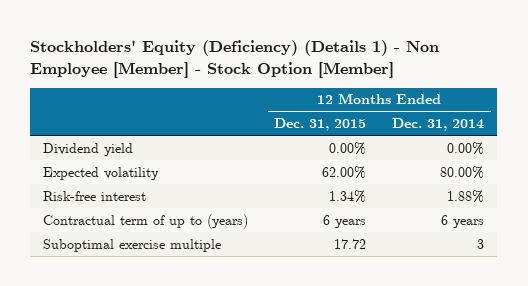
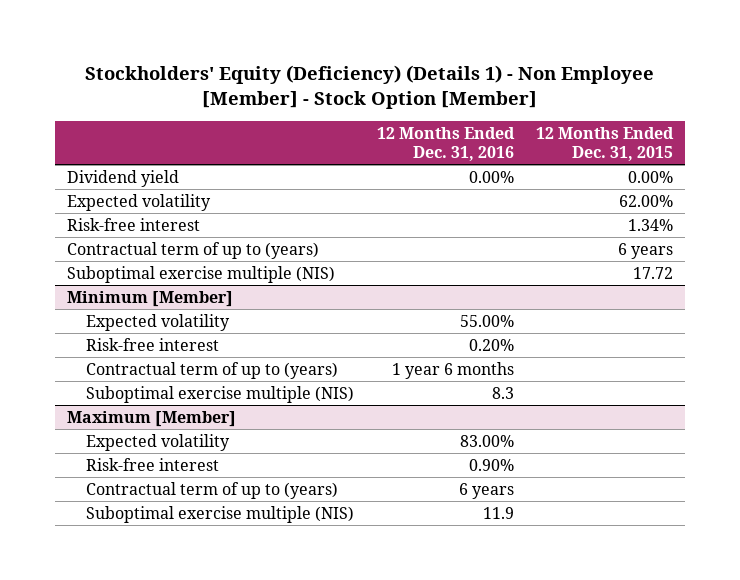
[392,118,485,132] Dec. 31, 2014 -> none
none -> [376,126,515,162] 12 Months Ended Dec. 31, 2016
[43,238,222,252] Suboptimal exercise multiple -> [66,265,335,283] Suboptimal exercise multiple (NIS)
none -> [66,290,233,307] Minimum [Member]
none -> [85,313,230,331] Expected volatility
none -> [85,337,219,351] Risk-free interest
none -> [85,361,338,379] Contractual term of up to (years)
none -> [85,385,354,403] Suboptimal exercise multiple (NIS)
none -> [66,410,236,427] Maximum [Member]
none -> [85,433,230,451] Expected volatility
none -> [85,457,219,471] Risk-free interest
none -> [85,481,338,499] Contractual term of up to (years)
none -> [85,505,354,523] Suboptimal exercise multiple (NIS)

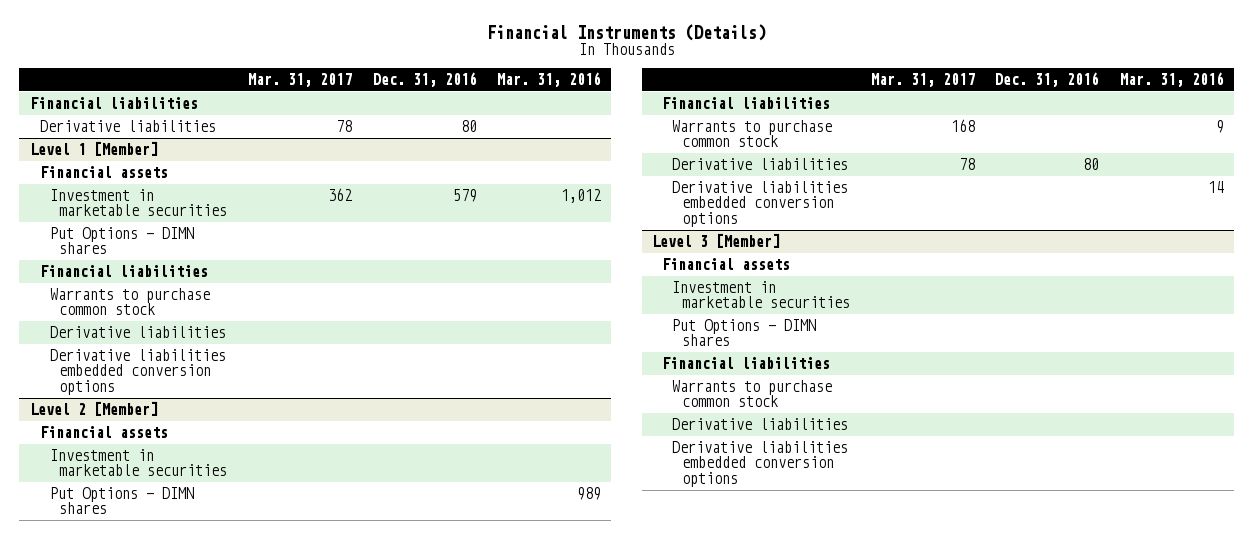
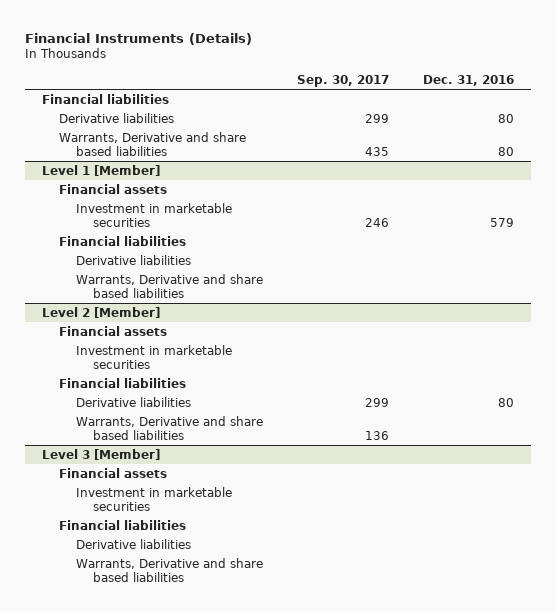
[247,72,352,87] Mar. 31, 2017 -> none
[497,71,602,87] Mar. 31, 2016 -> none
none -> [297,74,390,87] Sep. 30, 2017
none -> [58,131,246,156] Warrants, Derivative and share based liabilities
[49,227,194,255] Put Options - DIMN shares -> none
[49,288,210,316] Warrants to purchase common stock -> none
[49,349,226,395] Derivative liabilities embedded conversion options -> none
none -> [76,273,264,298] Warrants, Derivative and share based liabilities
[49,487,194,515] Put Options - DIMN shares -> none
[672,120,833,148] Warrants to purchase common stock -> none
[672,181,849,227] Derivative liabilities embedded conversion options -> none
none -> [76,415,264,440] Warrants, Derivative and share based liabilities
[672,319,817,347] Put Options - DIMN shares -> none
[672,380,833,408] Warrants to purchase common stock -> none
[672,441,849,487] Derivative liabilities embedded conversion options -> none
none -> [76,557,264,582] Warrants, Derivative and share based liabilities

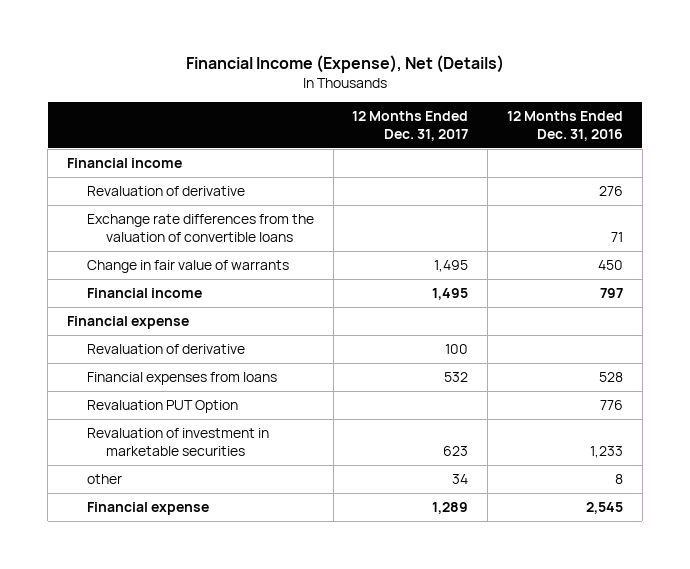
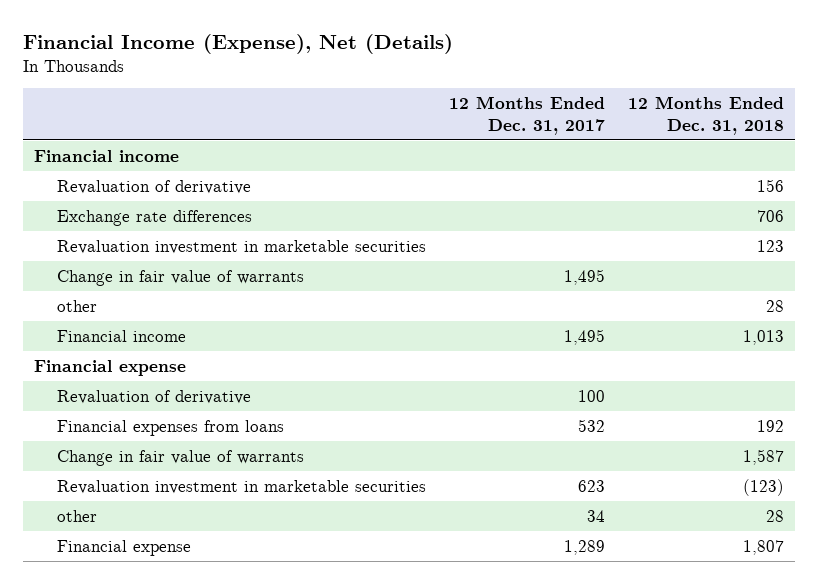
[507,111,624,141] 12 Months Ended Dec. 31, 2016 -> none
none -> [627,96,784,135] 12 Months Ended Dec. 31, 2018
[86,214,314,242] Exchange rate differences from the valuation of convertible loans -> none
none -> [57,209,253,226] Exchange rate differences
none -> [57,239,427,254] Revaluation investment in marketable securities
none -> [57,299,98,312] other
[86,400,238,414] Revaluation PUT Option -> none
none -> [57,449,305,466] Change in fair value of warrants
[86,428,269,456] Revaluation of investment in marketable securities -> [57,479,427,494] Revaluation investment in marketable securities

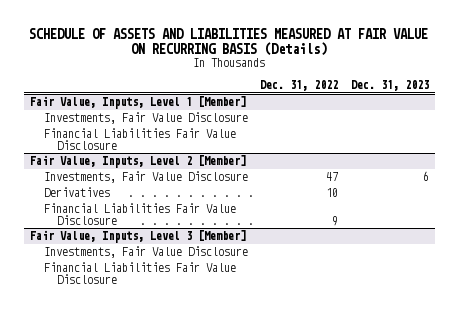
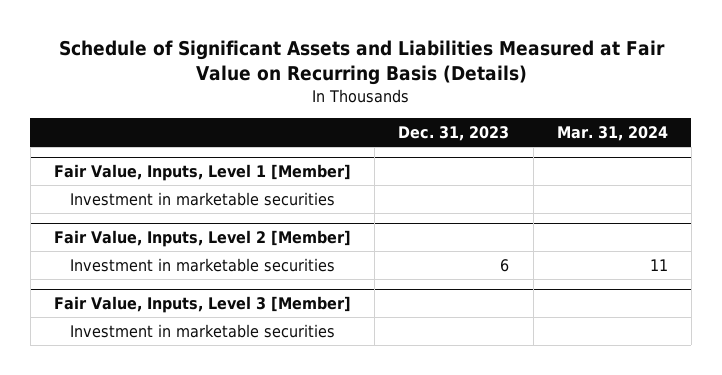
[29,28,429,57] SCHEDULE OF ASSETS AND LIABILITIES MEASURED AT FAIR VALUE ON RECURRING BASIS (Details) -> [58,40,665,86] Schedule of Significant Assets and Liabilities Measured at Fair Value on Recurring Basis (Details)
[260,80,339,92] Dec. 31, 2022 -> none
none -> [556,126,668,142] Mar. 31, 2024
[43,128,236,150] Financial Liabilities Fair Value Disclosure -> none
[43,112,248,125] Investments, Fair Value Disclosure -> [70,191,336,206] Investment in marketable securities
[43,187,110,198] Derivatives -> none
[43,203,236,225] Financial Liabilities Fair Value Disclosure -> none
[43,171,248,184] Investments, Fair Value Disclosure -> [70,257,336,272] Investment in marketable securities
[43,262,236,284] Financial Liabilities Fair Value Disclosure -> none
[43,246,248,259] Investments, Fair Value Disclosure -> [70,323,336,338] Investment in marketable securities

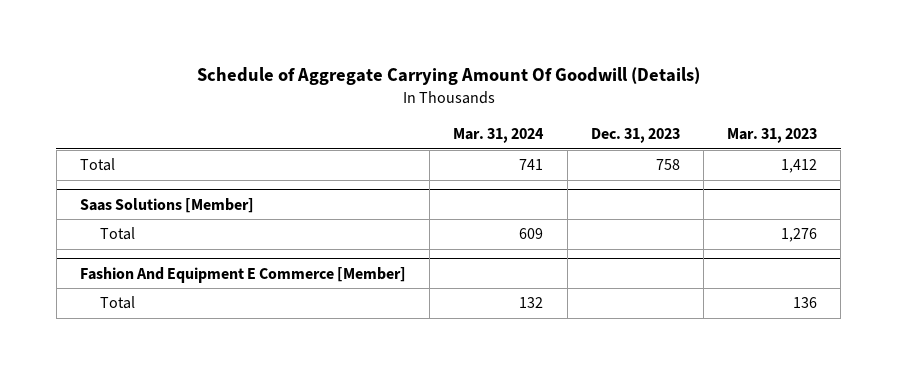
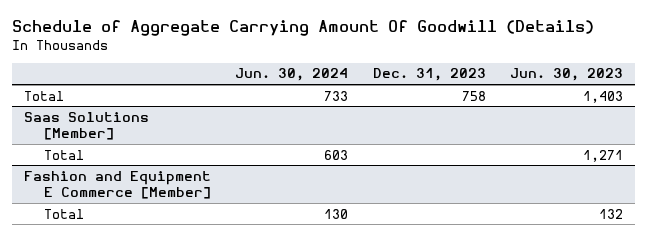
[453,128,545,144] Mar. 31, 2024 -> none
[727,128,818,144] Mar. 31, 2023 -> none
none -> [235,68,349,82] Jun. 30, 2024
none -> [509,68,623,82] Jun. 30, 2023
[79,266,406,283] Fashion And Equipment E Commerce [Member] -> [23,170,212,200] Fashion and Equipment E Commerce [Member]

